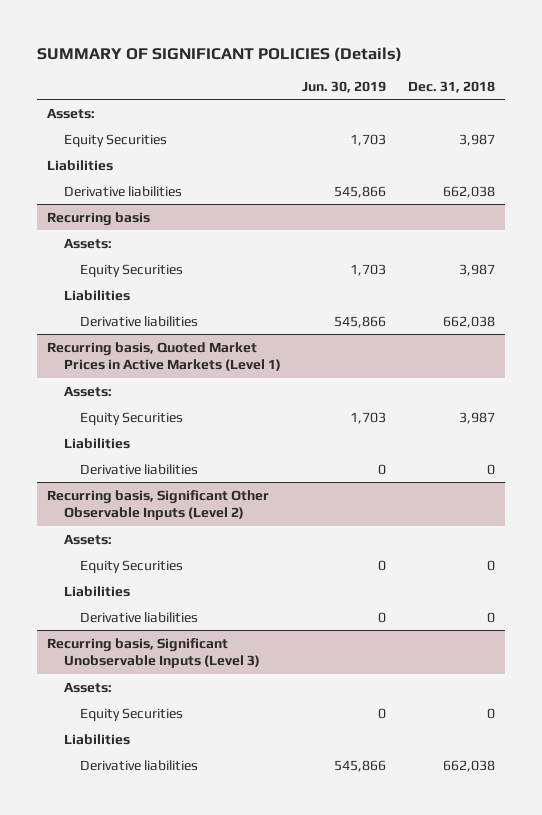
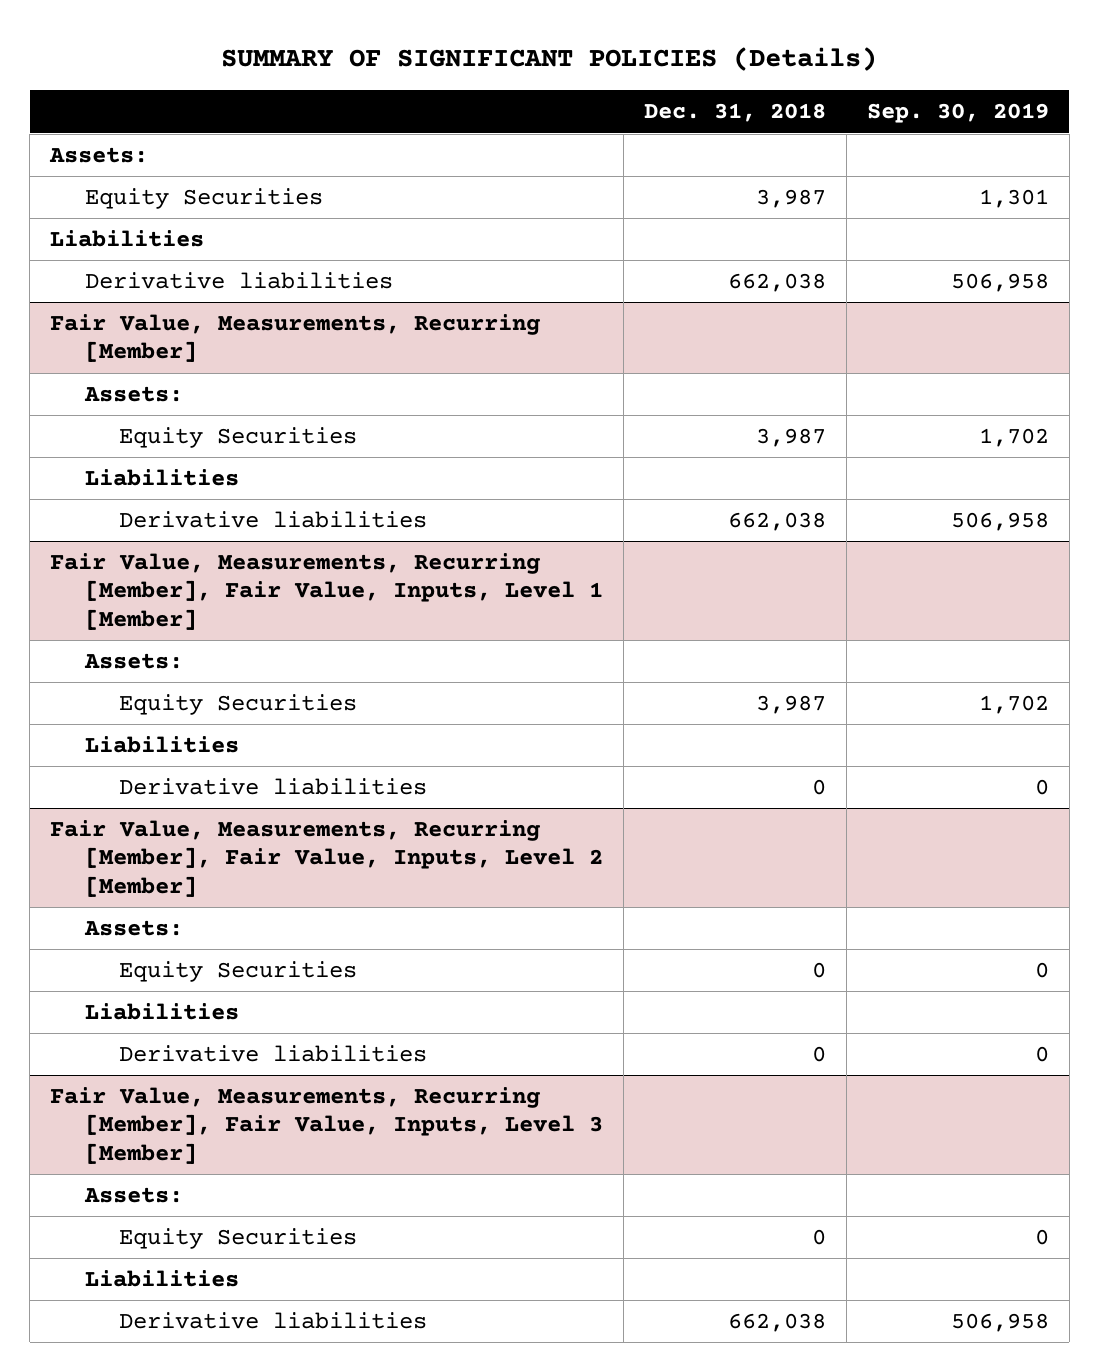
[302,80,387,93] Jun. 30, 2019 -> none
none -> [866,103,1049,124] Sep. 30, 2019
[47,211,151,226] Recurring basis -> [50,314,541,363] Fair Value, Measurements, Recurring [Member]
[47,341,281,372] Recurring basis, Quoted Market Prices in Active Markets (Level 1) -> none
none -> [50,553,603,630] Fair Value, Measurements, Recurring [Member], Fair Value, Inputs, Level 1 [Member]
[47,489,270,521] Recurring basis, Significant Other Observable Inputs (Level 2) -> none
none -> [50,820,603,897] Fair Value, Measurements, Recurring [Member], Fair Value, Inputs, Level 2 [Member]
[47,637,260,669] Recurring basis, Significant Unobservable Inputs (Level 3) -> none
none -> [50,1087,603,1164] Fair Value, Measurements, Recurring [Member], Fair Value, Inputs, Level 3 [Member]

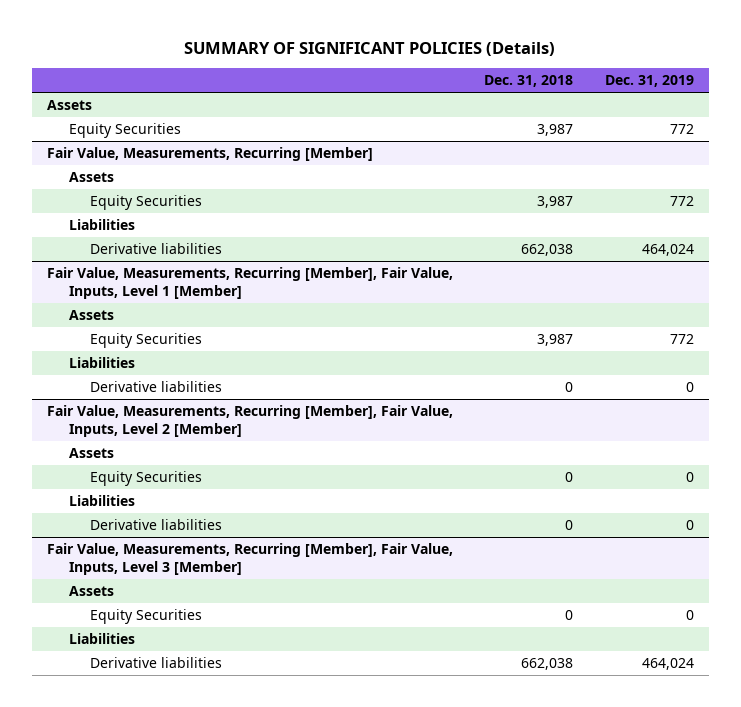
[866,103,1049,124] Sep. 30, 2019 -> none
none -> [604,75,694,88] Dec. 31, 2019
[49,147,149,164] Assets: -> [47,100,93,111] Assets
[50,230,205,248] Liabilities -> none
[84,272,393,290] Derivative liabilities -> none
[83,386,183,403] Assets: -> [68,172,114,183] Assets
[83,653,183,670] Assets: -> [68,310,114,321] Assets
[83,920,183,937] Assets: -> [68,448,114,459] Assets
[83,1187,183,1204] Assets: -> [68,586,114,597] Assets

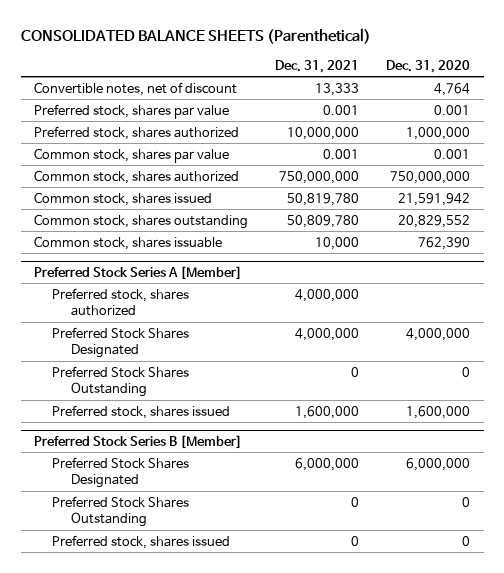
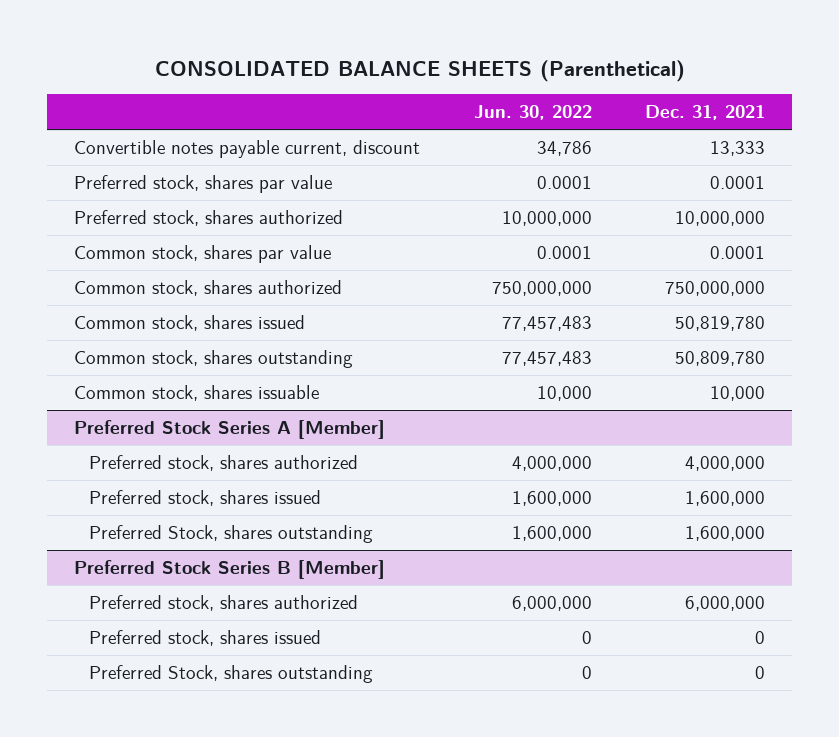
[386,59,471,73] Dec. 31, 2020 -> none
none -> [473,105,592,121] Jun. 30, 2022
[34,81,238,96] Convertible notes, net of discount -> [74,139,421,158] Convertible notes payable current, discount
[323,104,360,115] 0.001 -> [710,175,766,189] 0.0001
[323,148,360,159] 0.001 -> [710,245,766,259] 0.0001
[52,326,190,359] Preferred Stock Shares Designated -> none
[52,365,190,398] Preferred Stock Shares Outstanding -> none
none -> [88,524,373,543] Preferred Stock, shares outstanding
[52,495,190,528] Preferred Stock Shares Outstanding -> none
[52,456,190,489] Preferred Stock Shares Designated -> [88,594,358,611] Preferred stock, shares authorized
none -> [88,664,373,683] Preferred Stock, shares outstanding

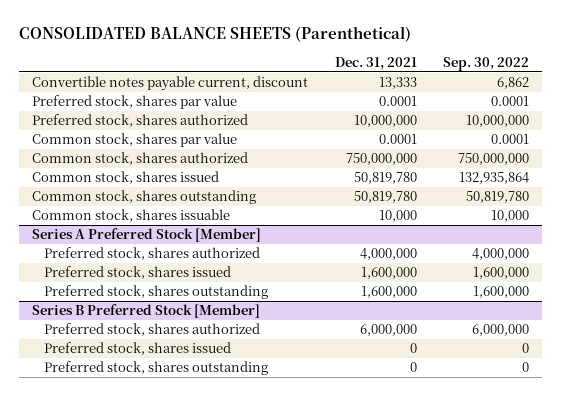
[473,105,592,121] Jun. 30, 2022 -> none
none -> [443,56,530,71] Sep. 30, 2022
[675,350,766,366] 50,809,780 -> [353,191,417,204] 50,819,780
[74,419,386,439] Preferred Stock Series A [Member] -> [31,228,261,243] Series A Preferred Stock [Member]
[88,524,373,543] Preferred Stock, shares outstanding -> [43,285,268,300] Preferred stock, shares outstanding
[74,559,386,579] Preferred Stock Series B [Member] -> [31,304,260,319] Series B Preferred Stock [Member]
[88,664,373,683] Preferred Stock, shares outstanding -> [43,361,268,376] Preferred stock, shares outstanding

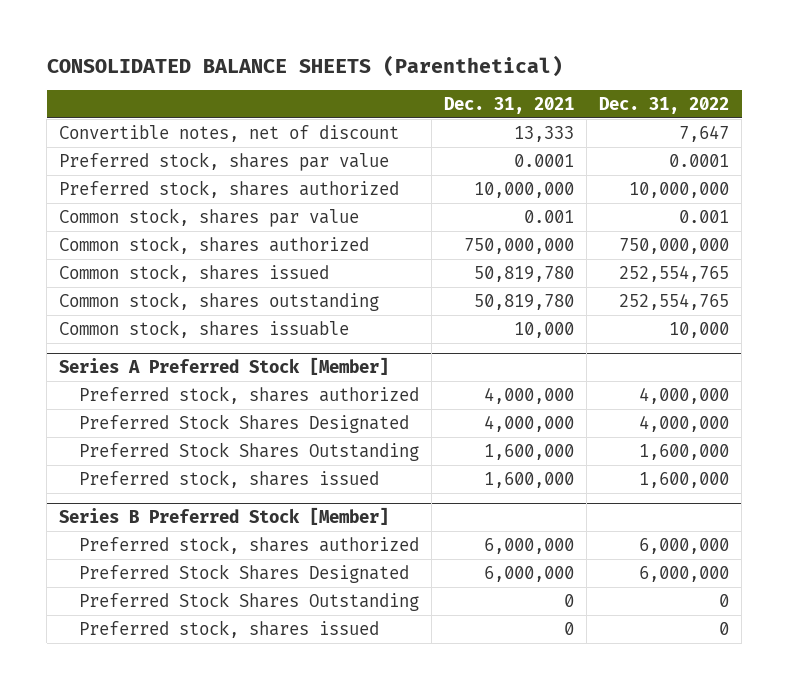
[443,56,530,71] Sep. 30, 2022 -> none
none -> [599,96,730,114] Dec. 31, 2022
[31,76,308,92] Convertible notes payable current, discount -> [59,124,400,142] Convertible notes, net of discount
[378,134,417,145] 0.0001 -> [523,209,574,223] 0.001
none -> [78,413,409,433] Preferred Stock Shares Designated
none -> [78,441,419,461] Preferred Stock Shares Outstanding
[43,285,268,300] Preferred stock, shares outstanding -> none
none -> [78,563,409,583] Preferred Stock Shares Designated
none -> [78,591,419,611] Preferred Stock Shares Outstanding
[43,361,268,376] Preferred stock, shares outstanding -> none

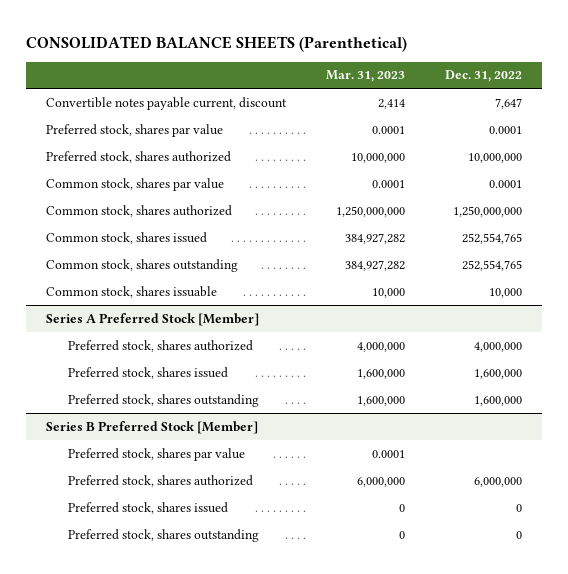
[443,96,574,114] Dec. 31, 2021 -> none
none -> [326,70,406,83] Mar. 31, 2023
[59,124,400,142] Convertible notes, net of discount -> [46,96,288,110] Convertible notes payable current, discount
[679,209,730,223] 0.001 -> [488,179,522,188] 0.0001
[619,237,730,254] 750,000,000 -> [452,205,522,217] 1,250,000,000
[78,413,409,433] Preferred Stock Shares Designated -> none
[78,441,419,461] Preferred Stock Shares Outstanding -> none
none -> [67,393,259,407] Preferred stock, shares outstanding
none -> [67,447,245,461] Preferred stock, shares par value
[78,563,409,583] Preferred Stock Shares Designated -> none
[78,591,419,611] Preferred Stock Shares Outstanding -> none
none -> [67,528,259,542] Preferred stock, shares outstanding

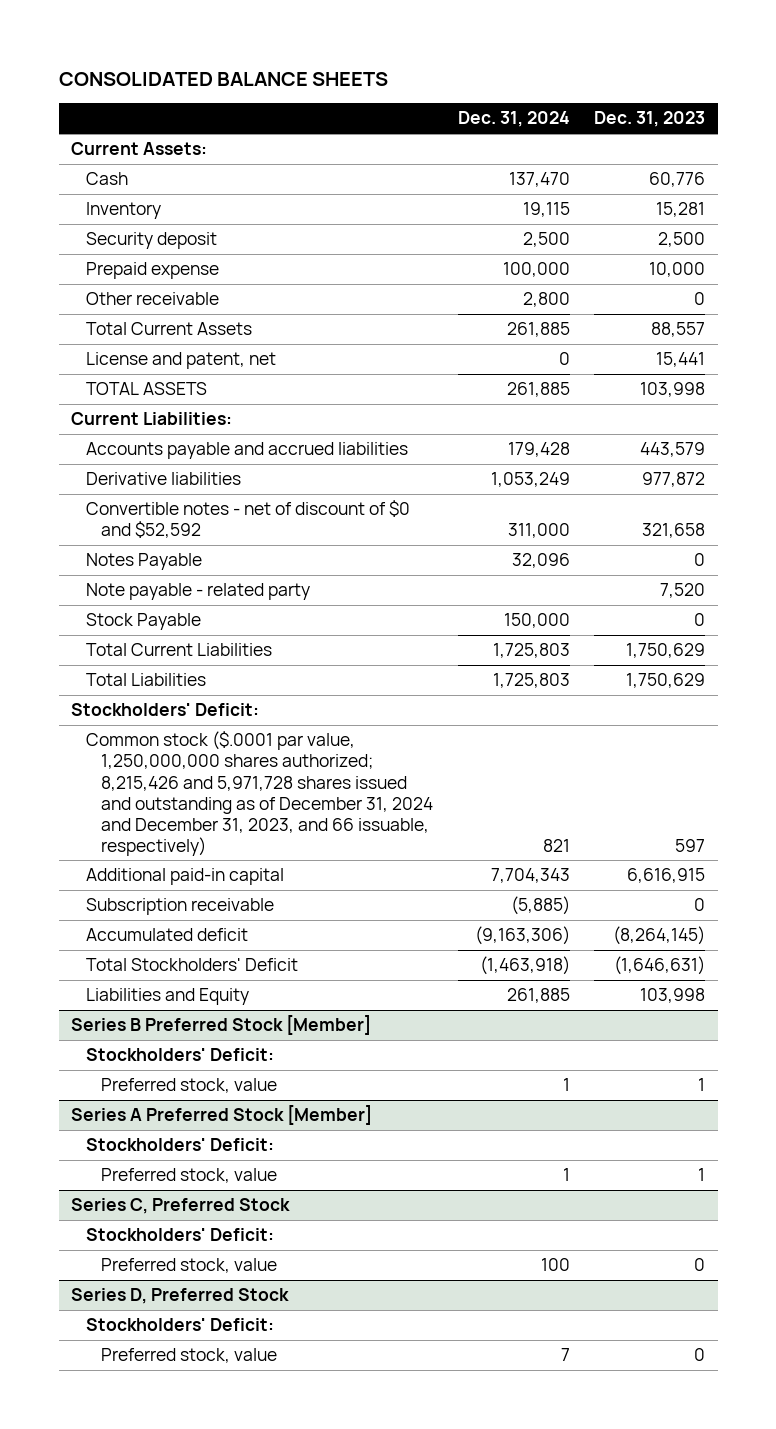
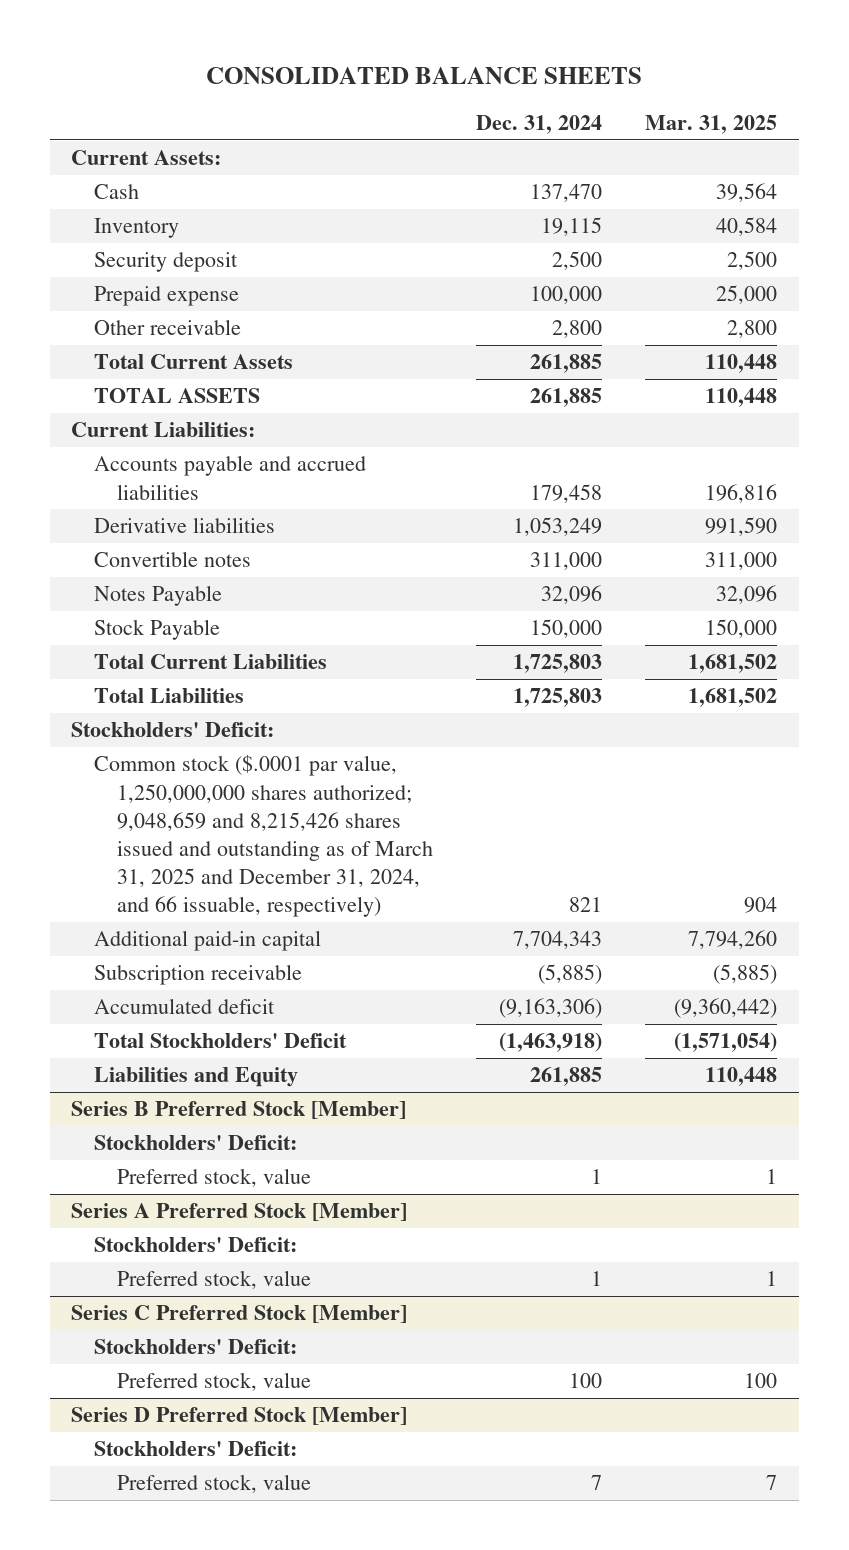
[594,111,706,128] Dec. 31, 2023 -> none
none -> [645,114,778,134] Mar. 31, 2025
[86,352,277,370] License and patent, net -> none
[507,442,570,458] 179,428 -> [530,483,603,503] 179,458
[86,500,411,539] Convertible notes - net of discount of $0 and $52,592 -> [94,551,252,568] Convertible notes
[86,583,311,601] Note payable - related party -> none
[86,731,434,856] Common stock ($.0001 par value, 1,250,000,000 shares authorized; 8,215,426 and 5,971,728 shares issued and outstanding as of December 31, 2024 and December 31, 2023, and 66 issuable, respectively) -> [94,755,434,918] Common stock ($.0001 par value, 1,250,000,000 shares authorized; 9,048,659 and 8,215,426 shares issued and outstanding as of March 31, 2025 and December 31, 2024, and 66 issuable, respectively)
[71,1198,291,1215] Series C, Preferred Stock -> [71,1305,408,1324] Series C Preferred Stock [Member]
[71,1288,290,1305] Series D, Preferred Stock -> [71,1407,408,1426] Series D Preferred Stock [Member]

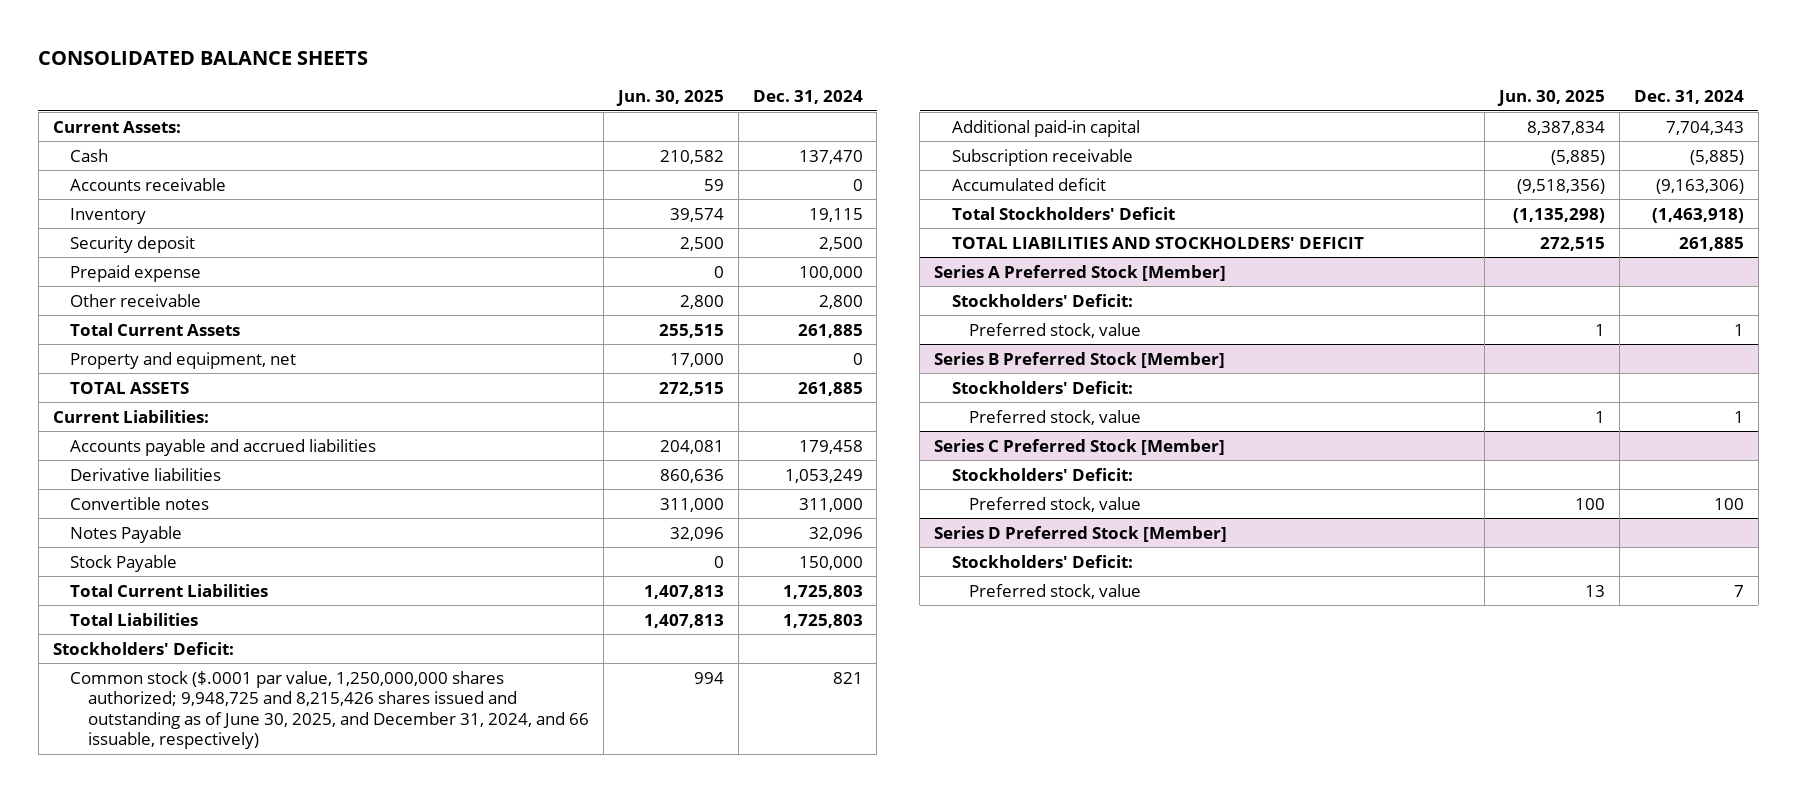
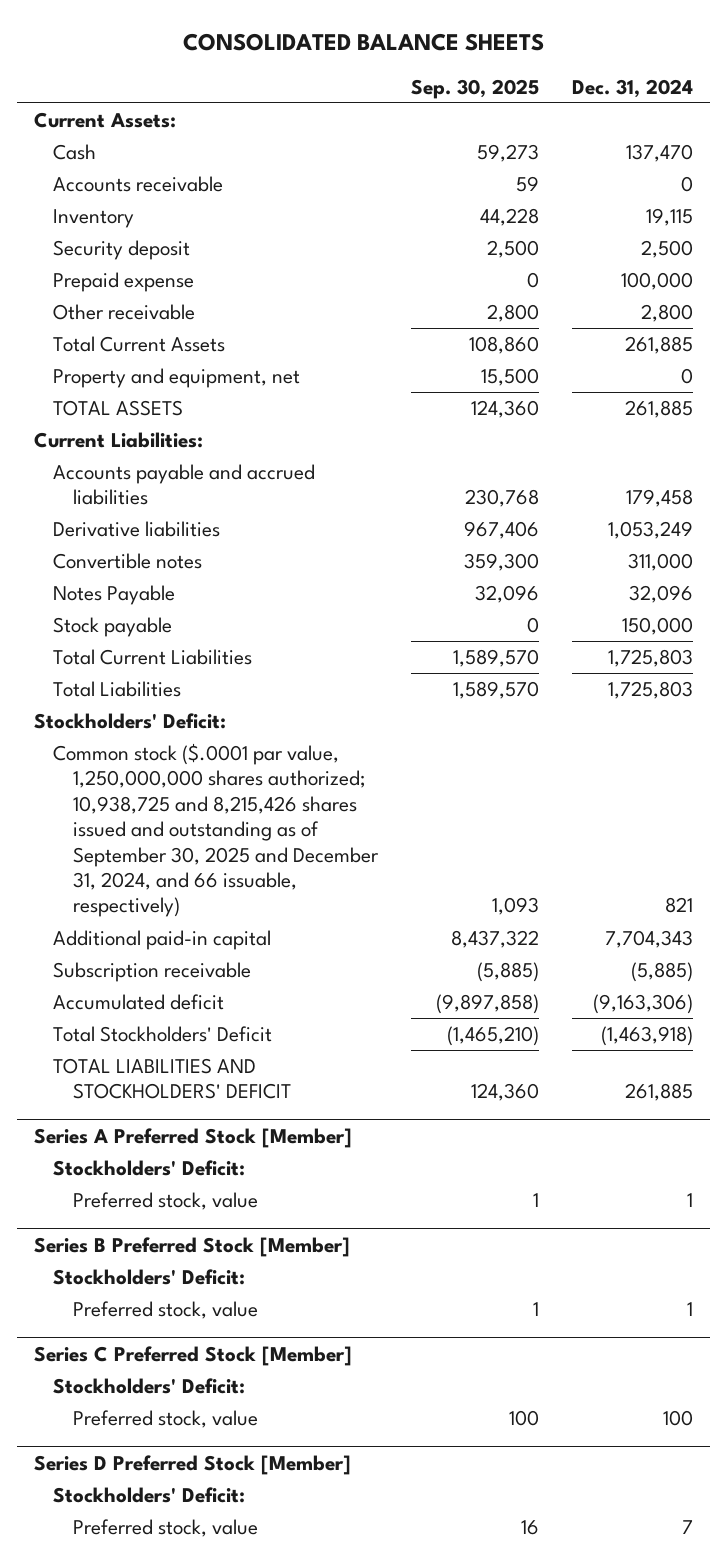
[615,90,724,107] Jun. 30, 2025 -> none
none -> [411,78,540,99] Sep. 30, 2025
[70,554,178,572] Stock Payable -> [53,616,173,637] Stock payable
[70,670,589,750] Common stock ($.0001 par value, 1,250,000,000 shares authorized; 9,948,725 and 8,215,426 shares issued and outstanding as of June 30, 2025, and December 31, 2024, and 66 issuable, respectively) -> [53,742,380,918] Common stock ($.0001 par value, 1,250,000,000 shares authorized; 10,938,725 and 8,215,426 shares issued and outstanding as of September 30, 2025 and December 31, 2024, and 66 issuable, respectively)

